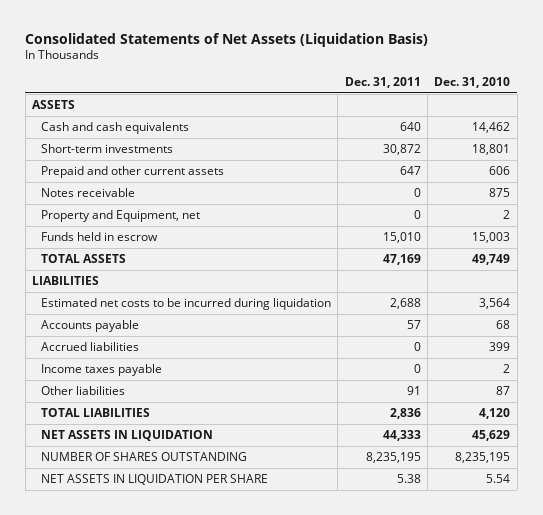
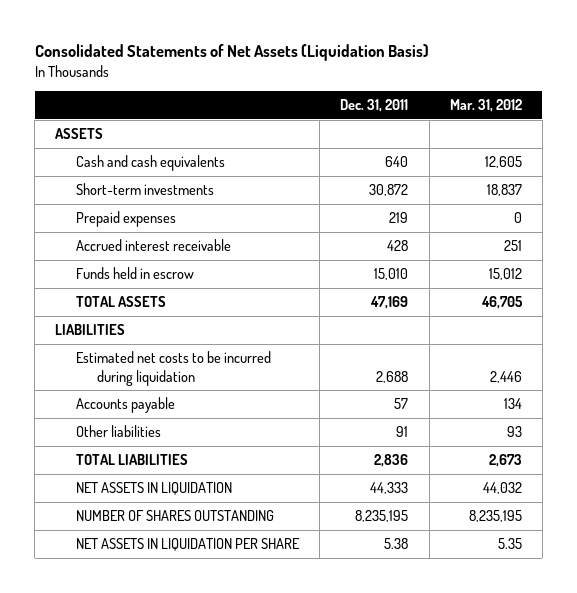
[434,76,511,88] Dec. 31, 2010 -> none
none -> [449,99,522,113] Mar. 31, 2012
[41,165,225,178] Prepaid and other current assets -> none
[41,187,136,197] Notes receivable -> none
[41,209,201,222] Property and Equipment, net -> none
none -> [76,211,177,228] Prepaid expenses
none -> [76,239,232,252] Accrued interest receivable
[41,341,140,351] Accrued liabilities -> none
[41,363,163,376] Income taxes payable -> none

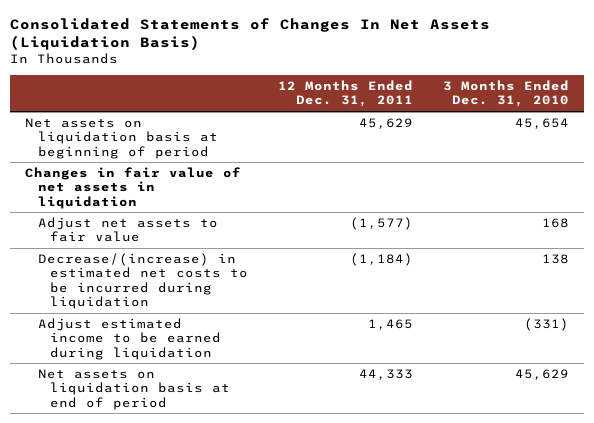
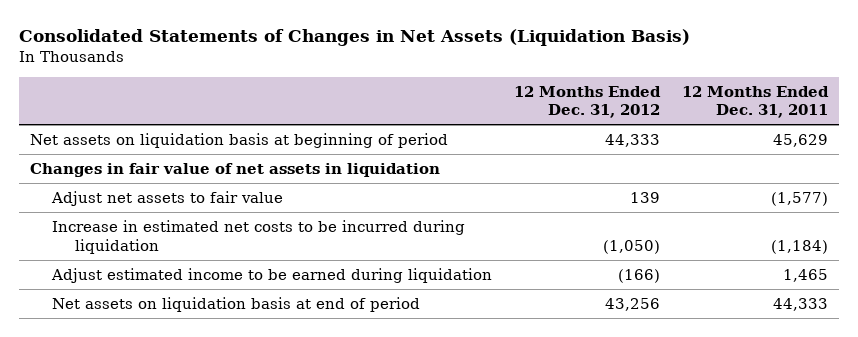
[10,17,491,51] Consolidated Statements of Changes In Net Assets (Liquidation Basis) -> [18,28,690,46] Consolidated Statements of Changes in Net Assets (Liquidation Basis)
[443,80,570,108] 3 Months Ended Dec. 31, 2010 -> none
none -> [514,85,662,119] 12 Months Ended Dec. 31, 2012
[37,253,249,310] Decrease/(increase) in estimated net costs to be incurred during liquidation -> [52,220,466,254] Increase in estimated net costs to be incurred during liquidation

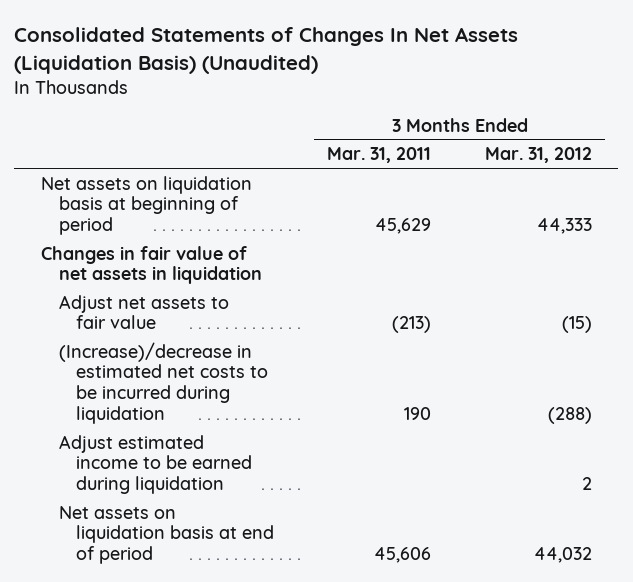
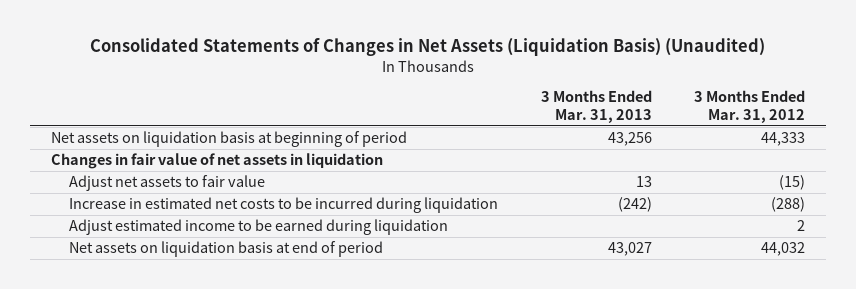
[14,26,519,74] Consolidated Statements of Changes In Net Assets (Liquidation Basis) (Unaudited) -> [90,38,766,57] Consolidated Statements of Changes in Net Assets (Liquidation Basis) (Unaudited)
[327,147,432,164] Mar. 31, 2011 -> none
none -> [540,90,652,124] 3 Months Ended Mar. 31, 2013
[58,341,269,424] (Increase)/decrease in estimated net costs to be incurred during liquidation -> [69,197,499,214] Increase in estimated net costs to be incurred during liquidation

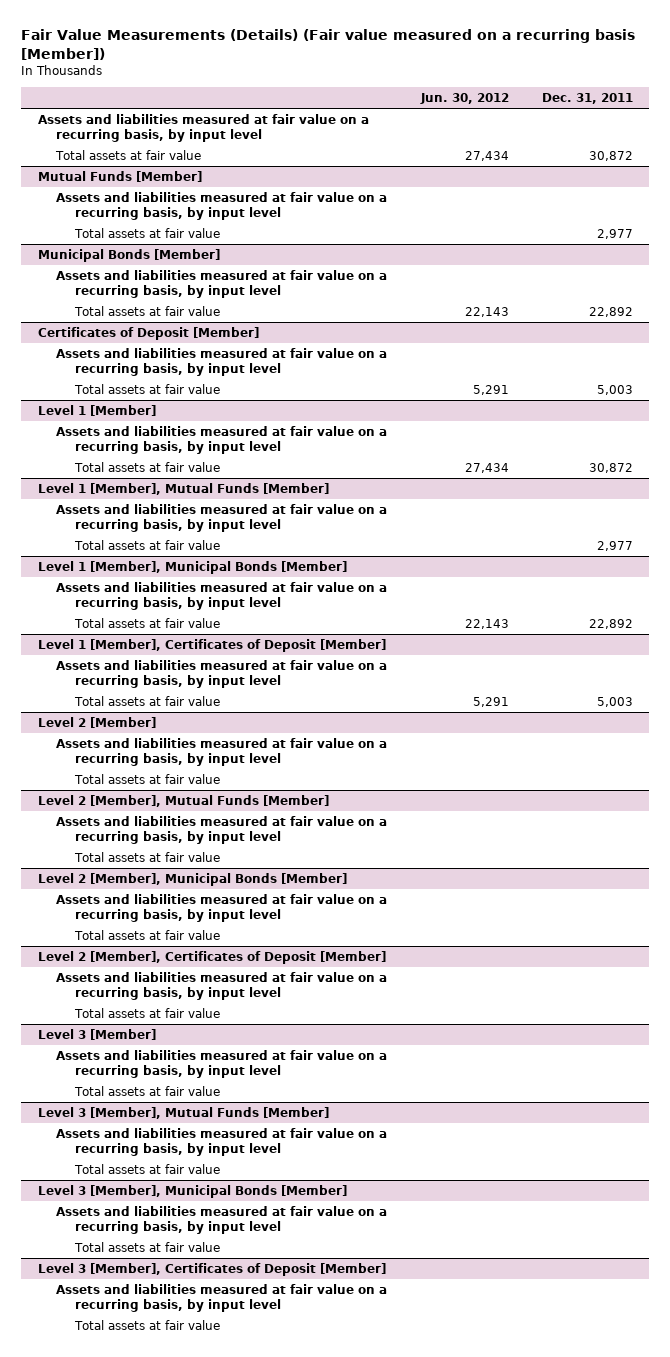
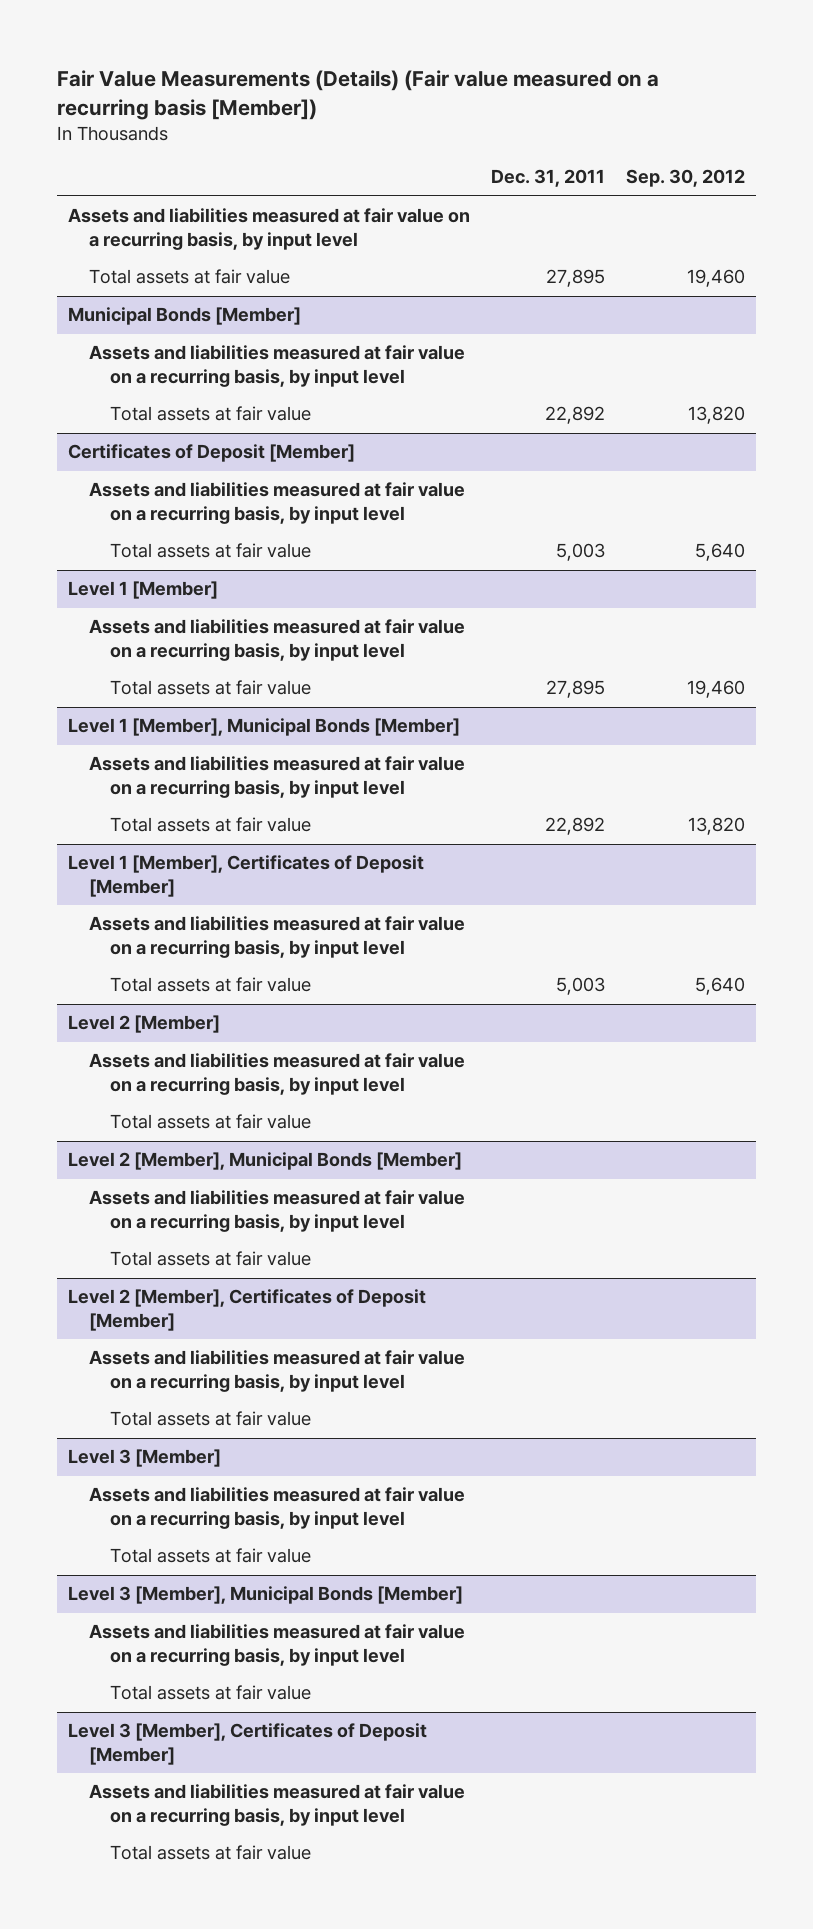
[419,93,509,105] Jun. 30, 2012 -> none
none -> [626,169,746,188] Sep. 30, 2012
[37,170,202,182] Mutual Funds [Member] -> none
[56,191,388,221] Assets and liabilities measured at fair value on a recurring basis, by input level -> none
[74,227,221,238] Total assets at fair value -> none
[588,150,633,161] 30,872 -> [546,269,606,288] 27,895
[37,482,329,495] Level 1 [Member], Mutual Funds [Member] -> none
[56,503,388,533] Assets and liabilities measured at fair value on a recurring basis, by input level -> none
[74,539,221,550] Total assets at fair value -> none
[588,462,633,473] 30,872 -> [546,680,606,699] 27,895
[37,794,329,807] Level 2 [Member], Mutual Funds [Member] -> none
[56,815,388,845] Assets and liabilities measured at fair value on a recurring basis, by input level -> none
[74,851,221,862] Total assets at fair value -> none
[37,1106,329,1119] Level 3 [Member], Mutual Funds [Member] -> none
[56,1127,388,1157] Assets and liabilities measured at fair value on a recurring basis, by input level -> none
[74,1163,221,1174] Total assets at fair value -> none

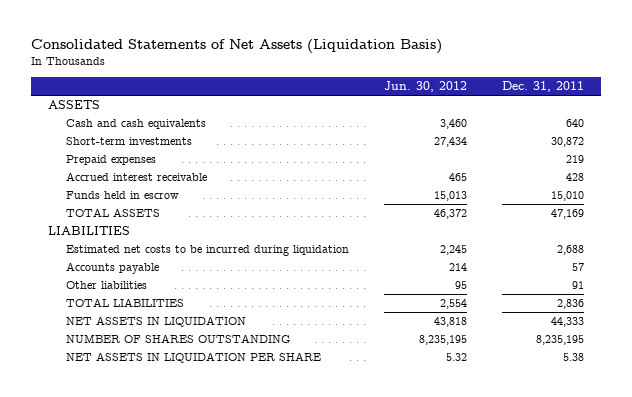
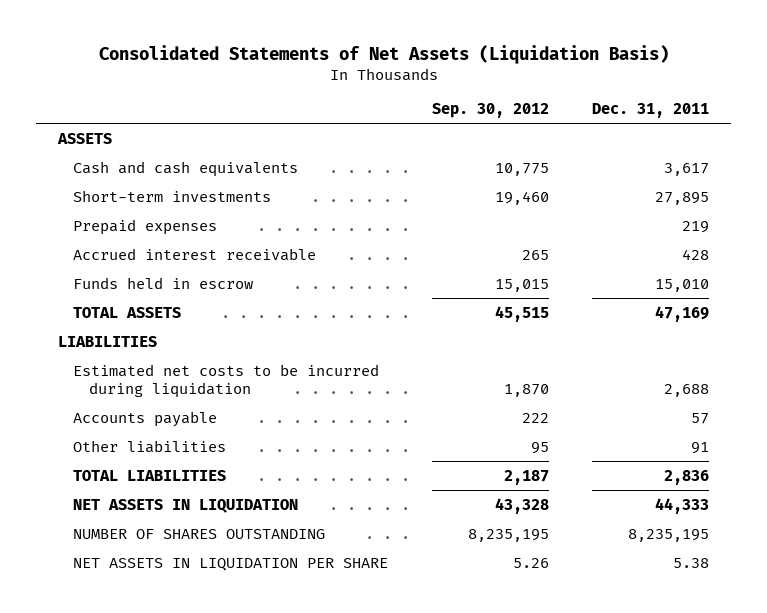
[383,81,467,93] Jun. 30, 2012 -> none
none -> [431,103,549,119] Sep. 30, 2012
[565,119,584,128] 640 -> [664,162,710,176] 3,617
[550,137,584,148] 30,872 -> [655,191,710,205] 27,895

